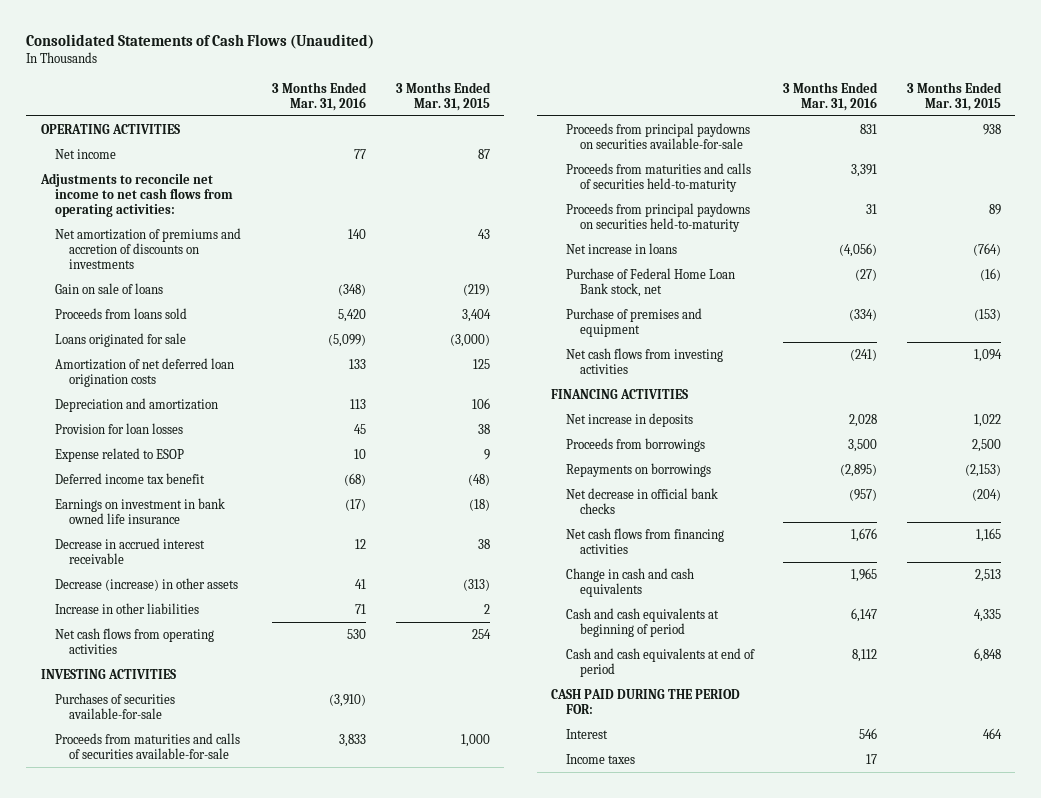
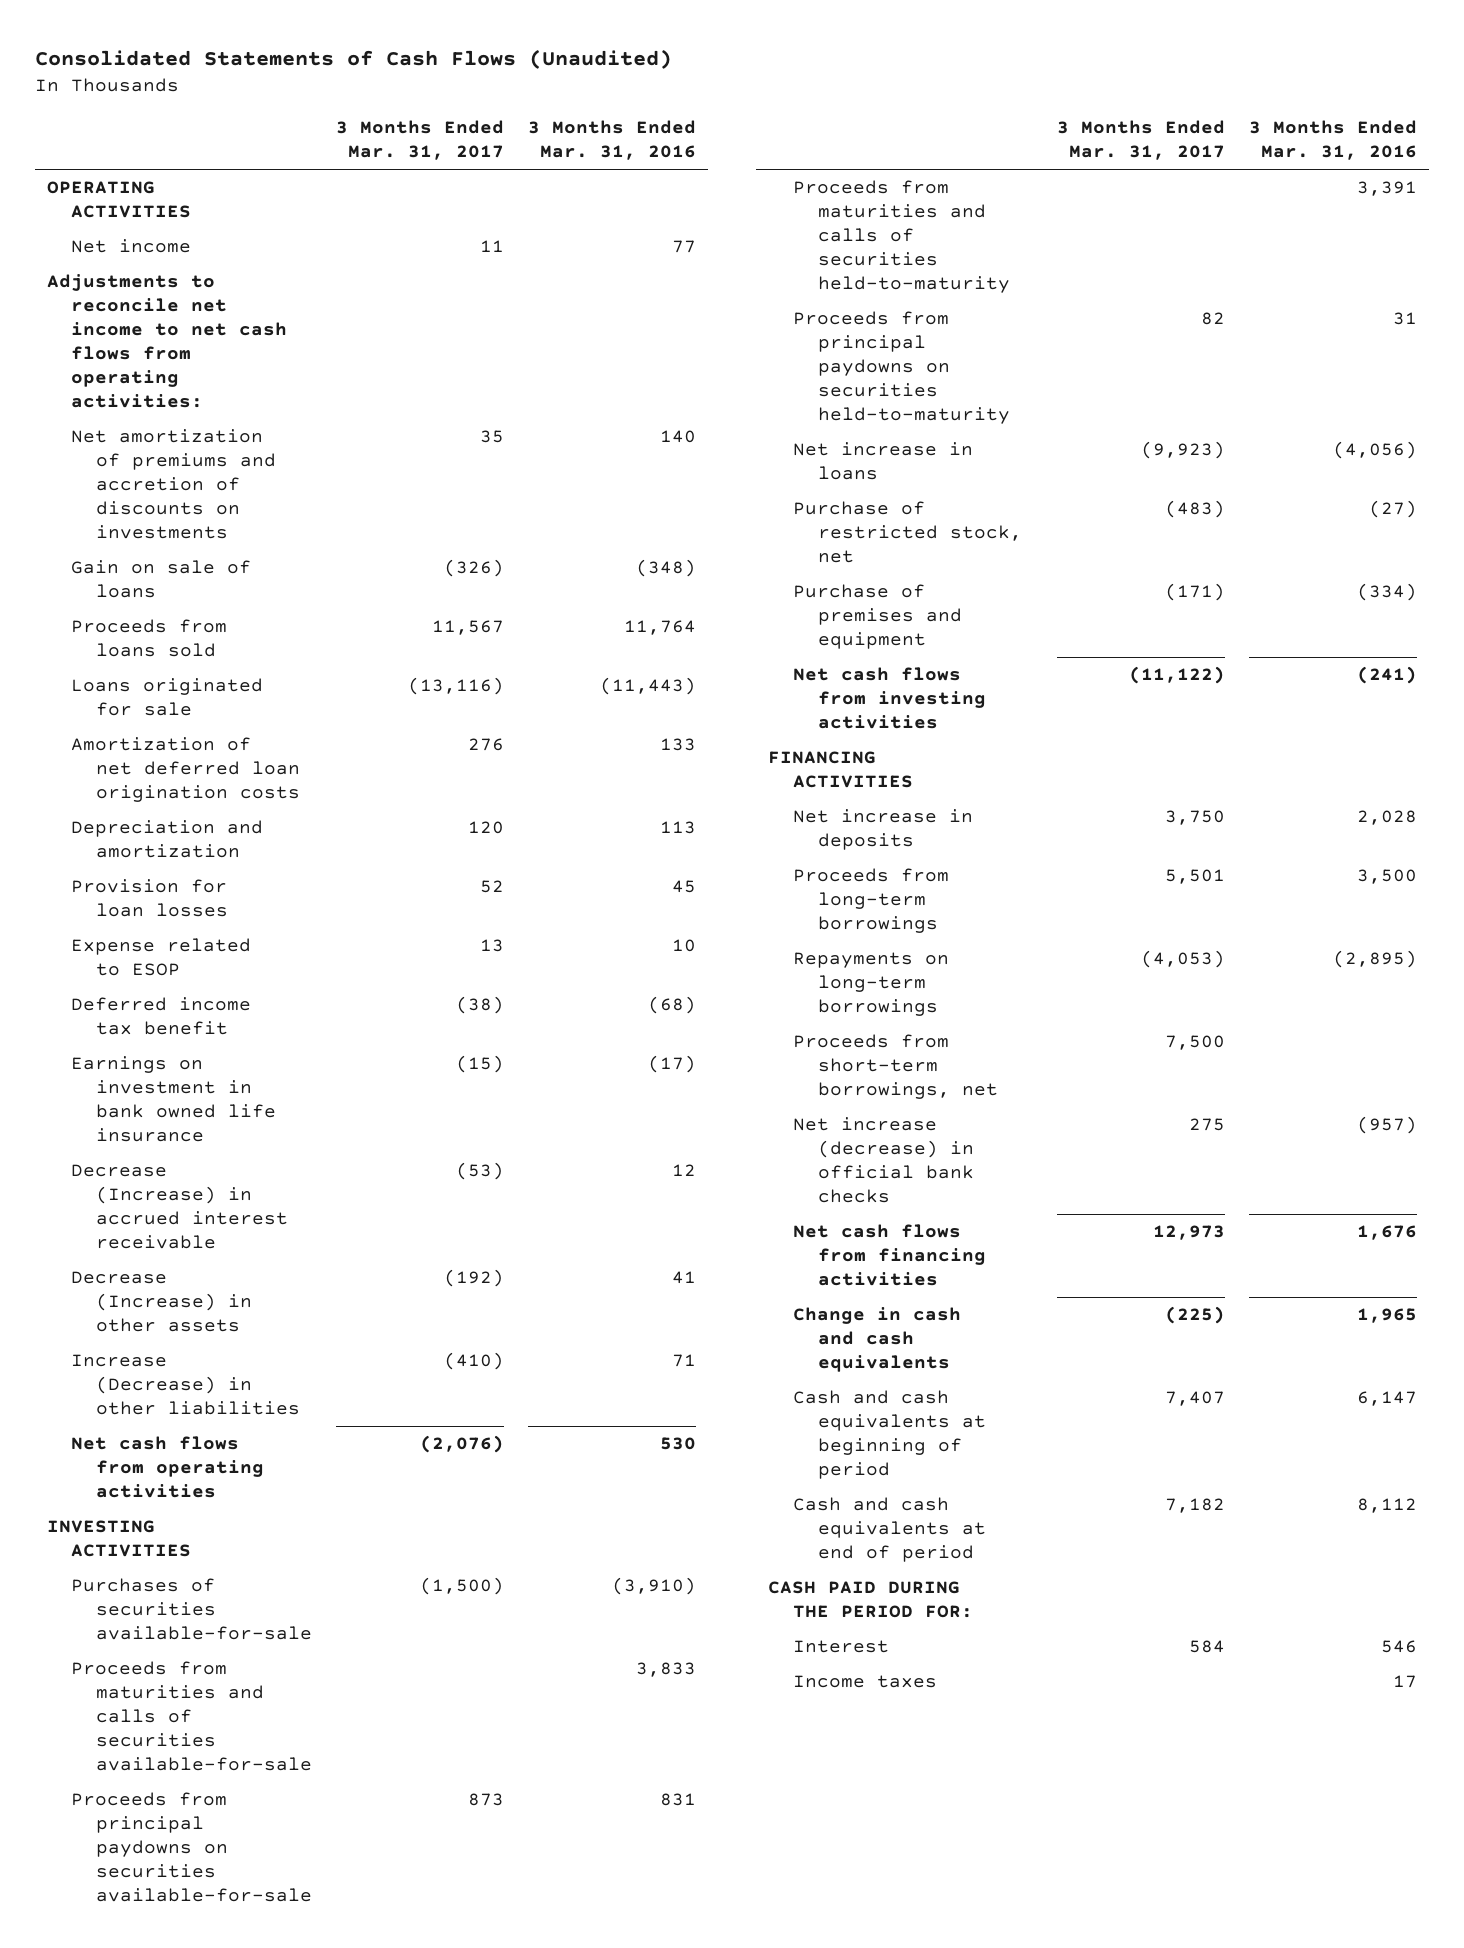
[395,81,491,111] 3 Months Ended Mar. 31, 2015 -> none
none -> [336,120,505,161] 3 Months Ended Mar. 31, 2017
[338,308,367,322] 5,420 -> [623,620,696,636] 11,764
[328,333,367,347] (5,099) -> [599,677,696,696] (11,443)
[54,537,205,564] Decrease in accrued interest receivable -> [71,1164,289,1250] Decrease (Increase) in accrued interest receivable
[54,577,238,591] Decrease (increase) in other assets -> [71,1271,253,1333] Decrease (Increase) in other assets
[54,602,199,614] Increase in other liabilities -> [71,1354,301,1416] Increase (Decrease) in other liabilities
[565,267,735,297] Purchase of Federal Home Loan Bank stock, net -> [792,501,1022,564] Purchase of restricted stock, net
[565,437,705,452] Proceeds from borrowings -> [792,868,949,934] Proceeds from long-term borrowings
[565,462,711,477] Repayments on borrowings -> [792,952,949,1017] Repayments on long-term borrowings
none -> [792,1034,998,1100] Proceeds from short-term borrowings, net
[565,487,718,514] Net decrease in official bank checks -> [792,1117,974,1204] Net increase (decrease) in official bank checks

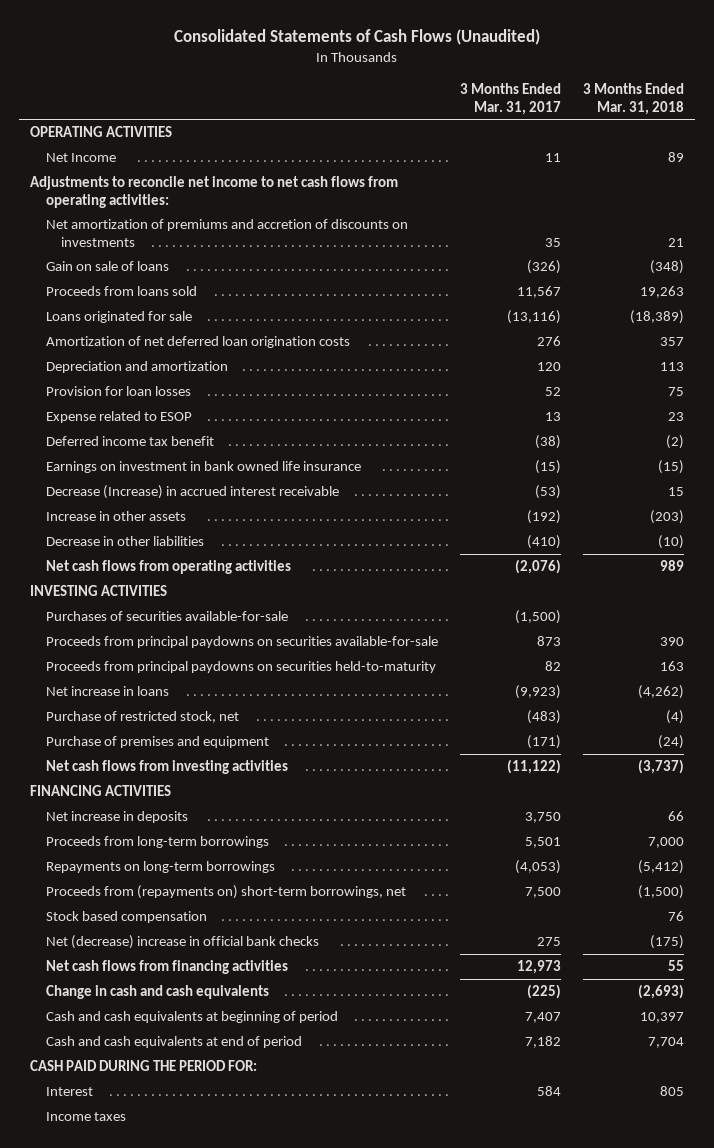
[527,120,696,161] 3 Months Ended Mar. 31, 2016 -> none
none -> [582,83,684,115] 3 Months Ended Mar. 31, 2018
[71,239,192,254] Net income -> [45,153,116,163] Net Income
[71,1271,253,1333] Decrease (Increase) in other assets -> [45,511,186,522] Increase in other assets
[71,1354,301,1416] Increase (Decrease) in other liabilities -> [45,536,204,547] Decrease in other liabilities
[71,1661,313,1772] Proceeds from maturities and calls of securities available-for-sale -> none
[792,180,1010,294] Proceeds from maturities and calls of securities held-to-maturity -> none
[792,1034,998,1100] Proceeds from short-term borrowings, net -> [45,885,406,900] Proceeds from (repayments on) short-term borrowings, net
none -> [45,911,207,924] Stock based compensation
[792,1117,974,1204] Net increase (decrease) in official bank checks -> [45,935,319,950] Net (decrease) increase in official bank checks

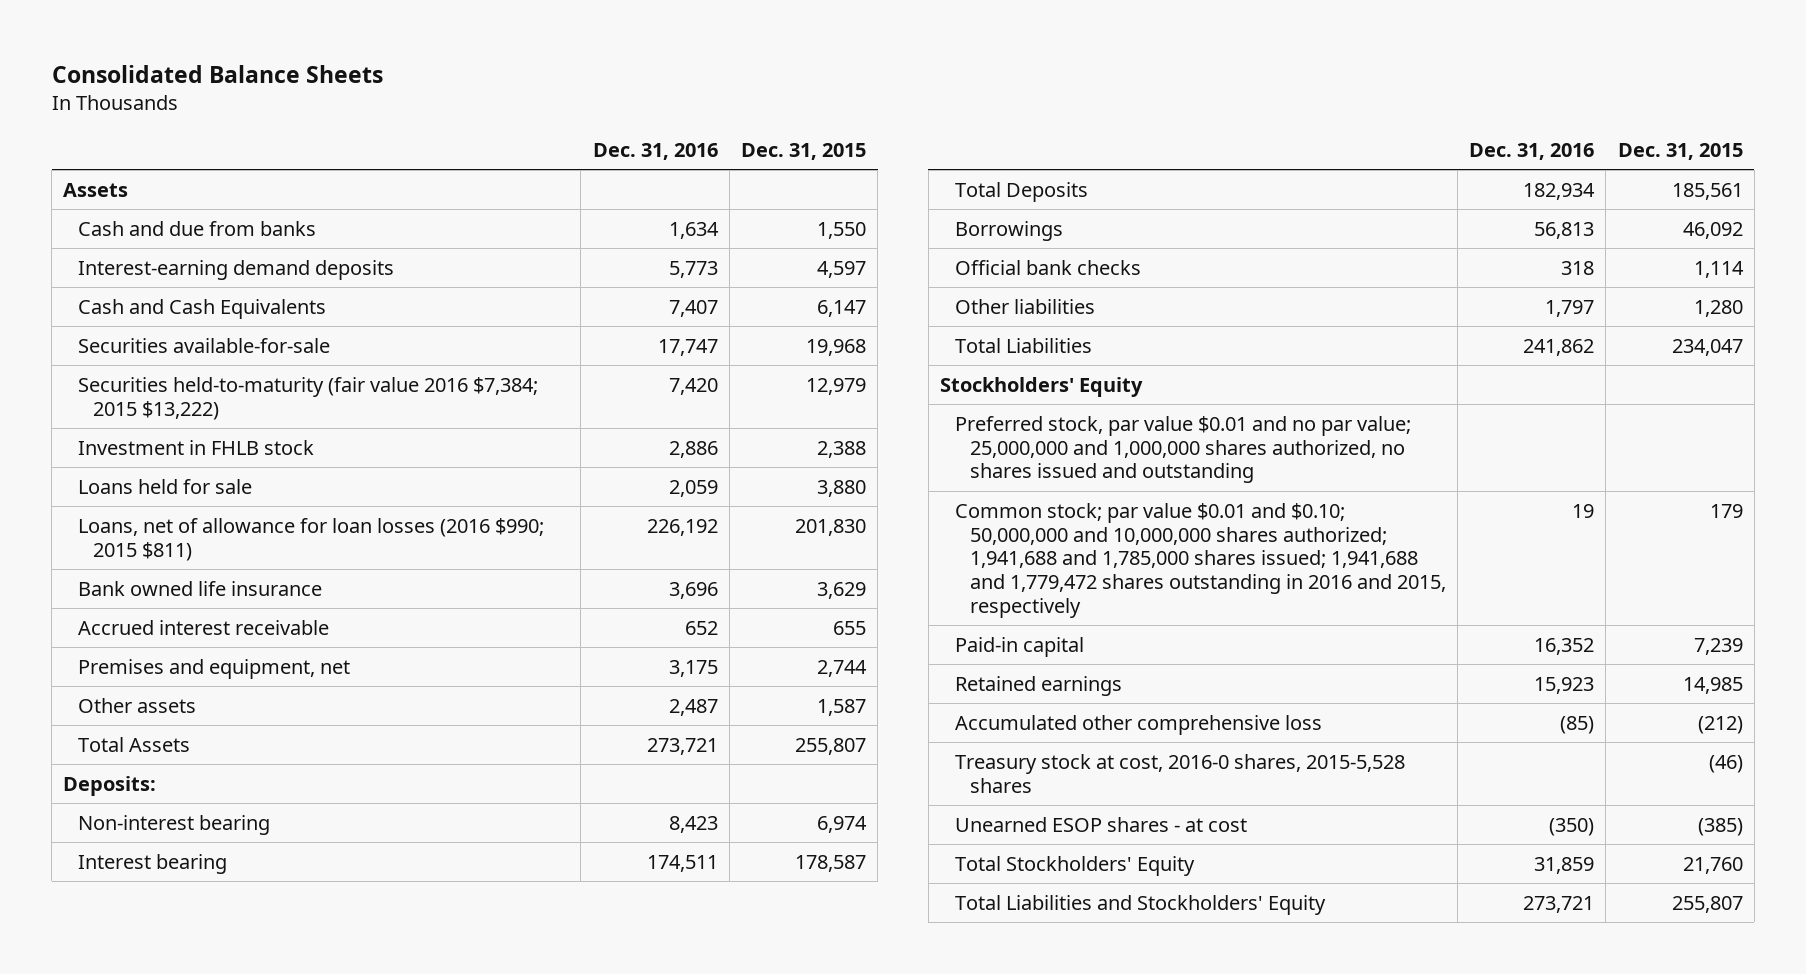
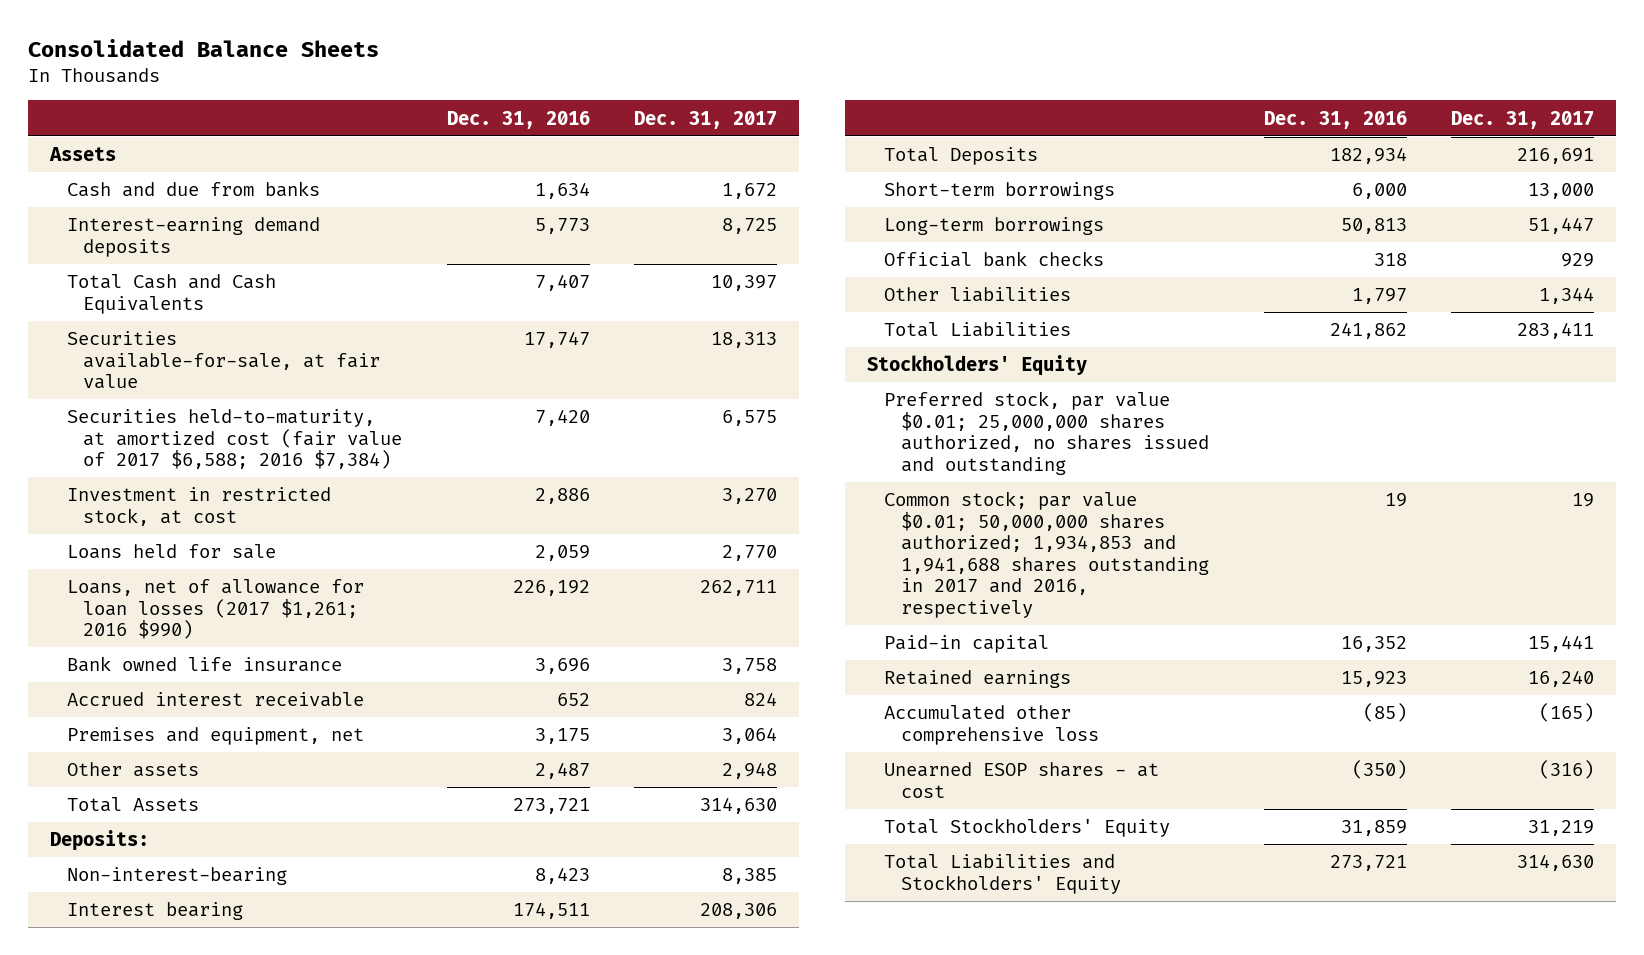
[741,143,867,161] Dec. 31, 2015 -> none
none -> [633,110,777,129] Dec. 31, 2017
[78,298,327,319] Cash and Cash Equivalents -> [66,274,276,314] Total Cash and Cash Equivalents
[78,337,331,353] Securities available-for-sale -> [66,331,381,390] Securities available-for-sale, at fair value
[78,376,539,420] Securities held-to-maturity (fair value 2016 $7,384; 2015 $13,222) -> [66,409,403,470] Securities held-to-maturity, at amortized cost (fair value of 2017 $6,588; 2016 $7,384)
[78,439,315,455] Investment in FHLB stock -> [66,487,331,526] Investment in restricted stock, at cost
[78,517,545,561] Loans, net of allowance for loan losses (2016 $990; 2015 $811) -> [66,579,364,640] Loans, net of allowance for loan losses (2017 $1,261; 2016 $990)
[78,814,271,835] Non-interest bearing -> [66,867,287,886] Non-interest-bearing
none -> [883,182,1115,201] Short-term borrowings
[954,220,1063,241] Borrowings -> [883,217,1104,236] Long-term borrowings
[1534,221,1595,239] 56,813 -> [1340,218,1407,235] 50,813
[954,415,1411,484] Preferred stock, par value $0.01 and no par value; 25,000,000 and 1,000,000 shares authorized, no shares issued and outstanding -> [883,391,1209,475] Preferred stock, par value $0.01; 25,000,000 shares authorized, no shares issued and outstanding
[954,502,1446,619] Common stock; par value $0.01 and $0.10; 50,000,000 and 10,000,000 shares authorized; 1,941,688 and 1,785,000 shares issued; 1,941,688 and 1,779,472 shares outstanding in 2016 and 2015, respectively -> [883,491,1209,618] Common stock; par value $0.01; 50,000,000 shares authorized; 1,934,853 and 1,941,688 shares outstanding in 2017 and 2016, respectively
[954,753,1405,793] Treasury stock at cost, 2016-0 shares, 2015-5,528 shares -> none

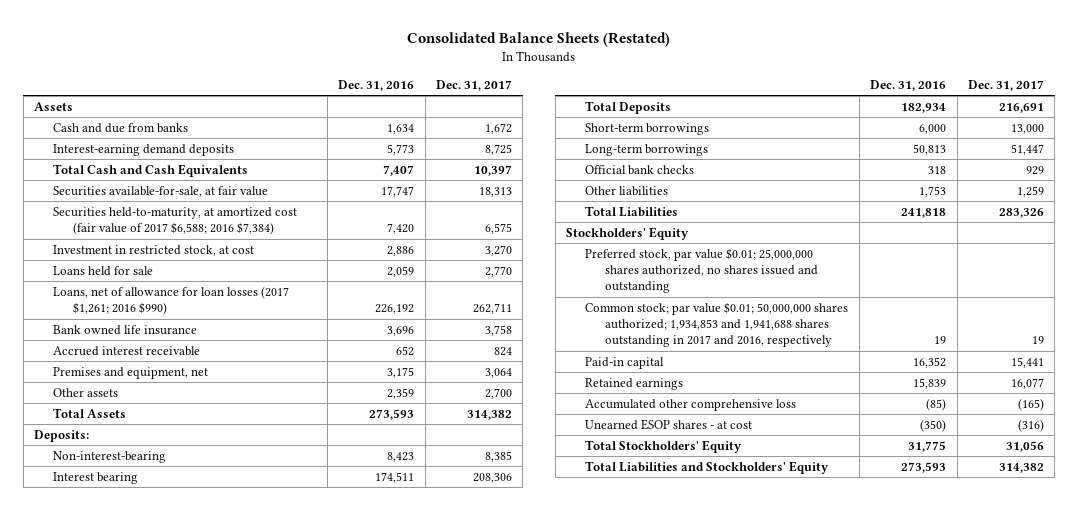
[27,38,379,57] Consolidated Balance Sheets -> [407,32,671,48] Consolidated Balance Sheets (Restated)
[534,762,590,780] 2,487 -> [387,387,415,399] 2,359
[721,762,777,780] 2,948 -> [484,387,512,399] 2,700
[512,798,590,815] 273,721 -> [369,408,415,420] 273,593
[699,797,777,815] 314,630 -> [466,409,512,420] 314,382
[1351,288,1407,305] 1,797 -> [919,185,947,197] 1,753
[1538,287,1594,305] 1,344 -> [1017,185,1045,197] 1,259
[1329,322,1407,340] 241,862 -> [901,207,947,218] 241,818
[1516,322,1594,340] 283,411 -> [999,207,1045,218] 283,326
[1340,671,1407,688] 15,923 -> [913,377,947,389] 15,839
[1527,670,1594,688] 16,240 -> [1011,377,1045,389] 16,077
[1340,820,1407,837] 31,859 -> [908,440,947,452] 31,775
[1527,820,1594,837] 31,219 -> [1006,440,1045,452] 31,056
[1329,855,1407,872] 273,721 -> [901,461,947,473] 273,593
[1516,854,1594,872] 314,630 -> [999,462,1045,473] 314,382

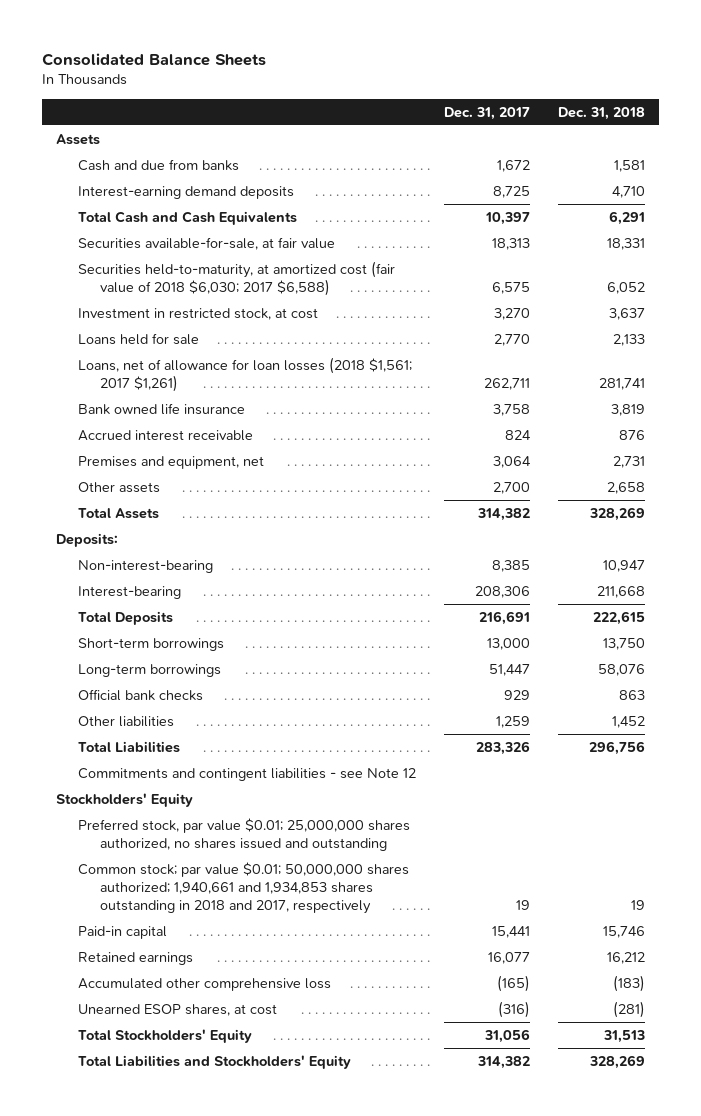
[407,32,671,48] Consolidated Balance Sheets (Restated) -> [41,52,266,66] Consolidated Balance Sheets
[338,79,415,91] Dec. 31, 2016 -> none
none -> [558,106,646,120] Dec. 31, 2018
[53,206,298,236] Securities held-to-maturity, at amortized cost (fair value of 2017 $6,588; 2016 $7,384) -> [78,260,396,296] Securities held-to-maturity, at amortized cost (fair value of 2018 $6,030; 2017 $6,588)
[53,285,290,316] Loans, net of allowance for loan losses (2017 $1,261; 2016 $990) -> [78,356,413,392] Loans, net of allowance for loan losses (2018 $1,561; 2017 $1,261)
[53,471,139,484] Interest bearing -> [78,585,182,599] Interest-bearing
none -> [78,767,417,781] Commitments and contingent liabilities - see Note 12
[585,301,849,348] Common stock; par value $0.01; 50,000,000 shares authorized; 1,934,853 and 1,941,688 shares outstanding in 2017 and 2016, respectively -> [78,861,410,914] Common stock; par value $0.01; 50,000,000 shares authorized; 1,940,661 and 1,934,853 shares outstanding in 2018 and 2017, respectively
[585,418,753,430] Unearned ESOP shares - at cost -> [78,1003,278,1016] Unearned ESOP shares, at cost

